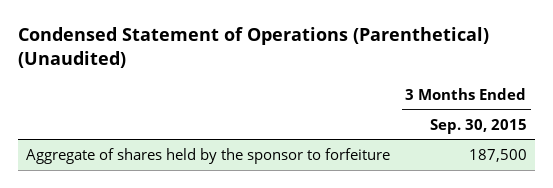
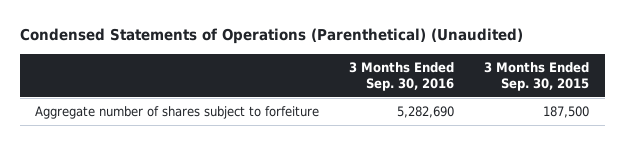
[17,27,489,68] Condensed Statement of Operations (Parenthetical) (Unaudited) -> [19,28,523,45] Condensed Statements of Operations (Parenthetical) (Unaudited)
none -> [349,61,455,92] 3 Months Ended Sep. 30, 2016
[25,148,390,165] Aggregate of shares held by the sponsor to forfeiture -> [34,106,319,120] Aggregate number of shares subject to forfeiture

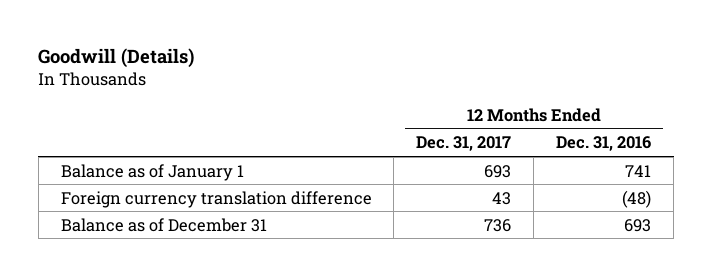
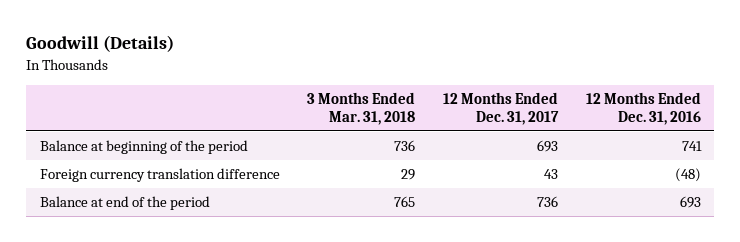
none -> [307,91,416,126] 3 Months Ended Mar. 31, 2018
[60,163,244,181] Balance as of January 1 -> [39,140,248,155] Balance at beginning of the period
[60,217,267,232] Balance as of December 31 -> [39,196,210,211] Balance at end of the period

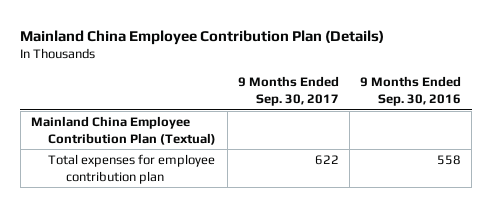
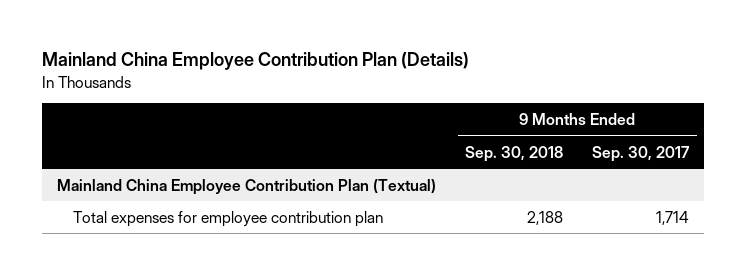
[360,76,462,107] 9 Months Ended Sep. 30, 2016 -> none
none -> [465,145,564,162] Sep. 30, 2018
[314,154,339,165] 622 -> [656,210,690,225] 1,714

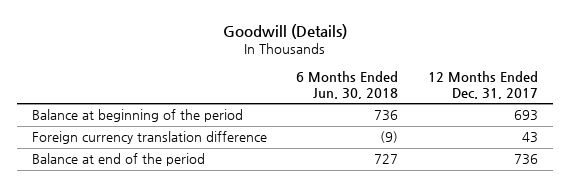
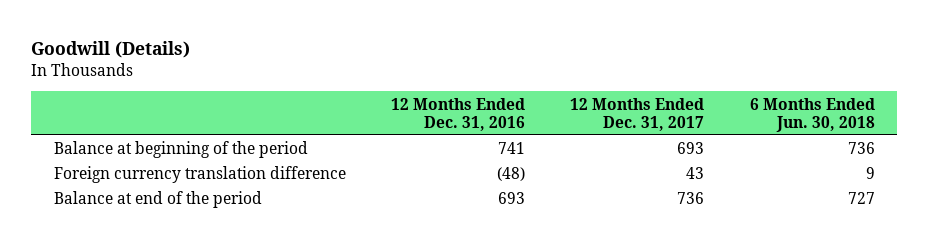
none -> [391,97,526,131] 12 Months Ended Dec. 31, 2016
[380,131,399,144] (9) -> [865,167,875,180] 9

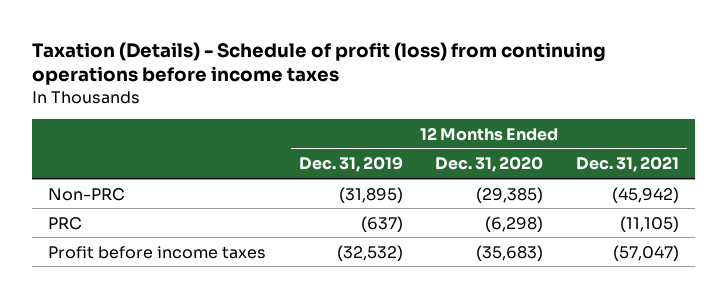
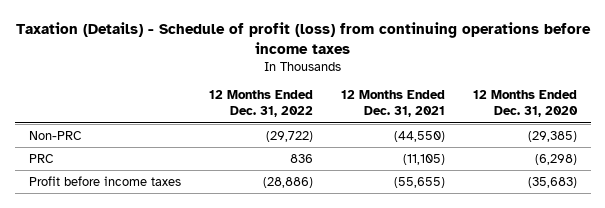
[298,156,403,173] Dec. 31, 2019 -> none
none -> [208,90,313,118] 12 Months Ended Dec. 31, 2022
[611,186,679,203] (45,942) -> [393,130,445,142] (44,550)
[612,244,679,261] (57,047) -> [393,176,445,188] (55,655)

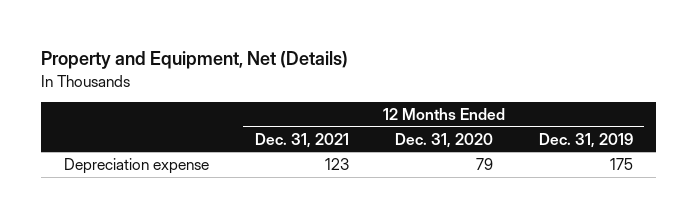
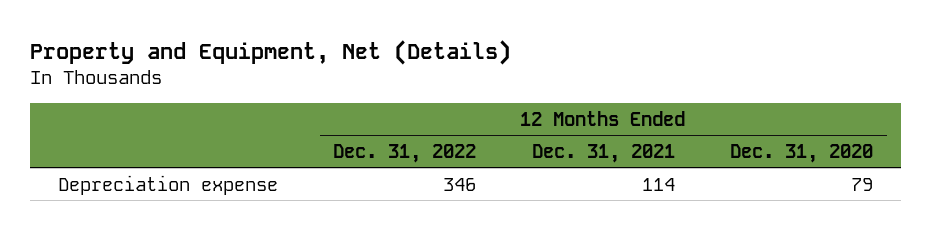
[538,132,633,148] Dec. 31, 2019 -> none
none -> [333,143,477,163] Dec. 31, 2022
[324,158,349,171] 123 -> [641,177,675,191] 114

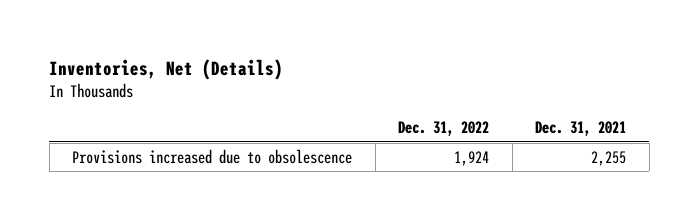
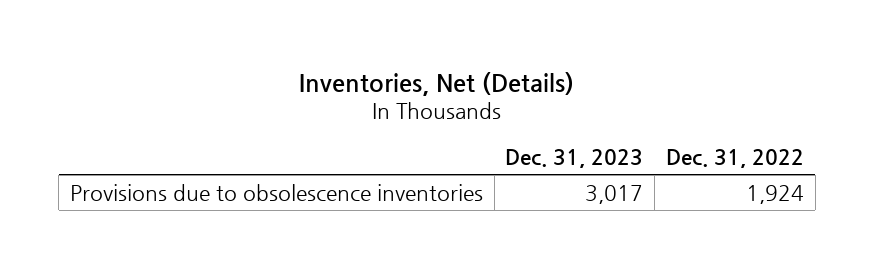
[535,121,627,137] Dec. 31, 2021 -> none
none -> [505,148,644,168] Dec. 31, 2023
[72,148,353,164] Provisions increased due to obsolescence -> [69,183,483,201] Provisions due to obsolescence inventories

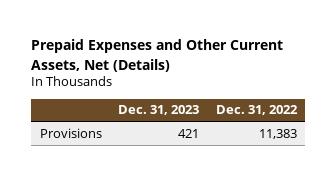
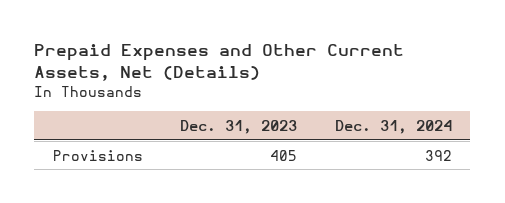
[215,105,298,116] Dec. 31, 2022 -> none
none -> [334,119,452,134] Dec. 31, 2024
[178,128,200,138] 421 -> [270,149,298,161] 405

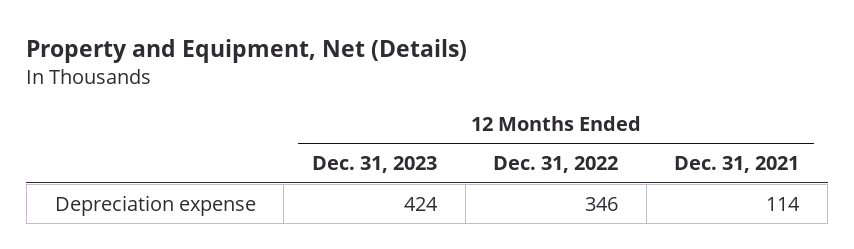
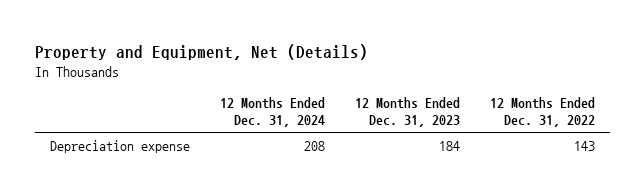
[674,156,800,174] Dec. 31, 2021 -> none
none -> [219,97,325,128] 12 Months Ended Dec. 31, 2024
[403,196,438,211] 424 -> [438,141,460,152] 184
[585,196,619,211] 346 -> [573,141,595,152] 143

